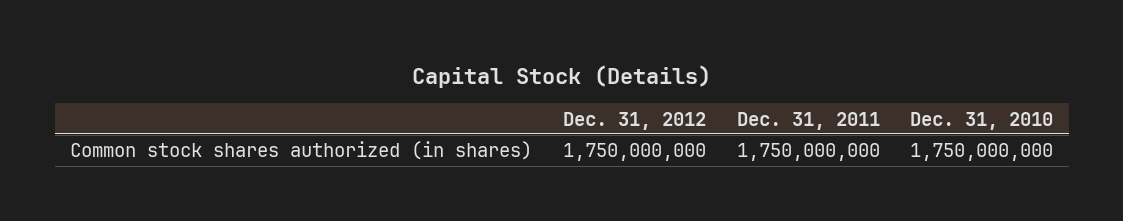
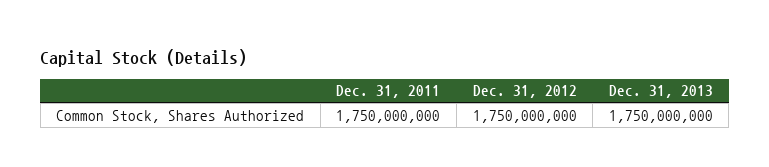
[910,111,1054,130] Dec. 31, 2010 -> none
none -> [608,85,713,99] Dec. 31, 2013
[70,141,533,161] Common stock shares authorized (in shares) -> [56,109,305,123] Common Stock, Shares Authorized

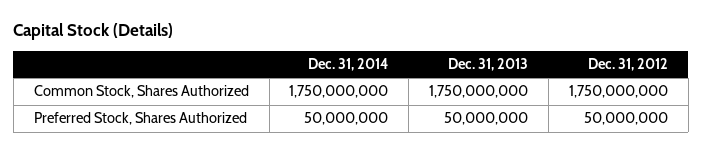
[336,85,441,99] Dec. 31, 2011 -> none
none -> [308,58,389,72] Dec. 31, 2014
none -> [33,112,247,126] Preferred Stock, Shares Authorized

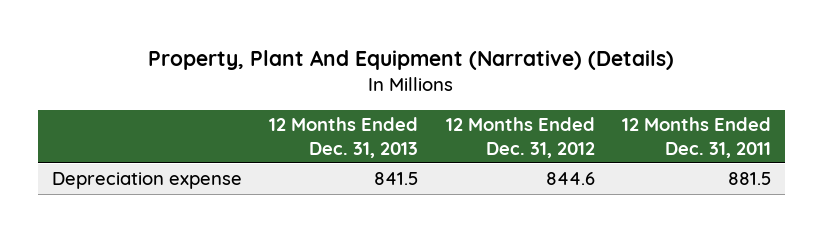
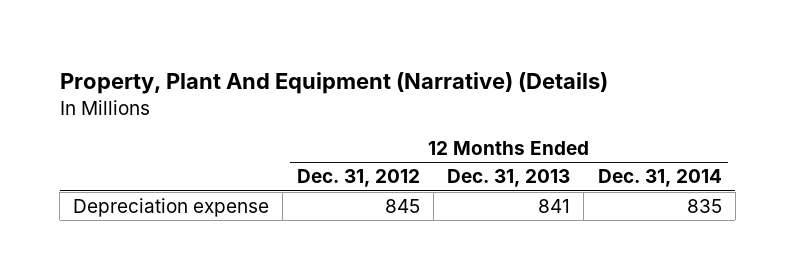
[622,116,772,158] 12 Months Ended Dec. 31, 2011 -> none
none -> [597,169,722,188] Dec. 31, 2014
[374,172,419,186] 841.5 -> [538,199,571,214] 841
[545,172,595,186] 844.6 -> [384,199,420,214] 845

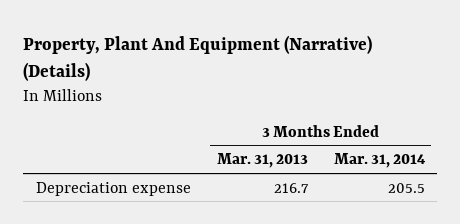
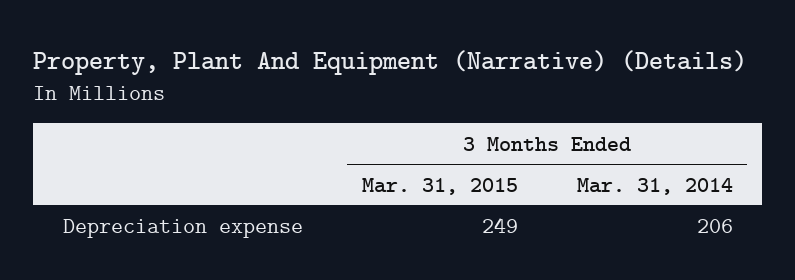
[216,153,308,169] Mar. 31, 2013 -> none
none -> [361,177,518,195] Mar. 31, 2015
[387,182,425,193] 205.5 -> [696,219,733,234] 206

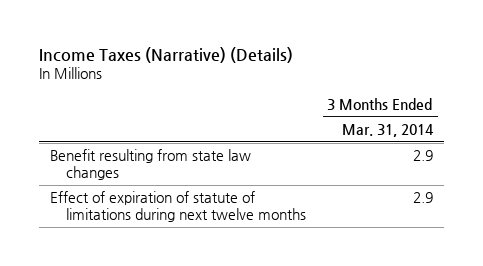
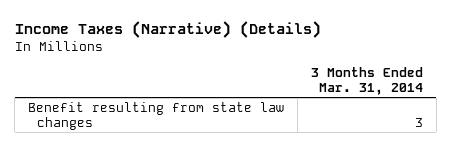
[49,191,307,222] Effect of expiration of statute of limitations during next twelve months -> none
[412,150,433,162] 2.9 -> [414,117,423,127] 3

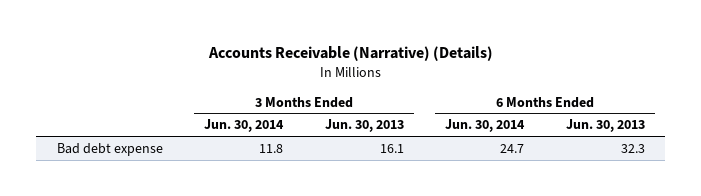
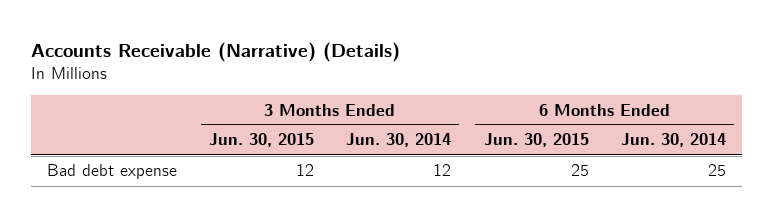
[324,119,404,133] Jun. 30, 2013 -> none
[565,119,645,133] Jun. 30, 2013 -> none
none -> [209,133,315,148] Jun. 30, 2015
none -> [483,133,589,148] Jun. 30, 2015
[259,144,284,154] 11.8 -> [433,164,452,177] 12
[500,144,525,154] 24.7 -> [707,164,726,177] 25

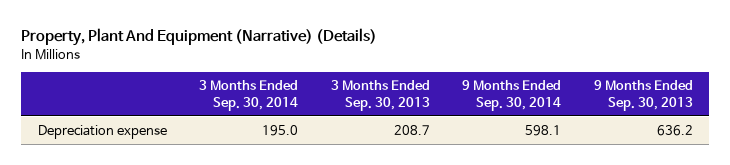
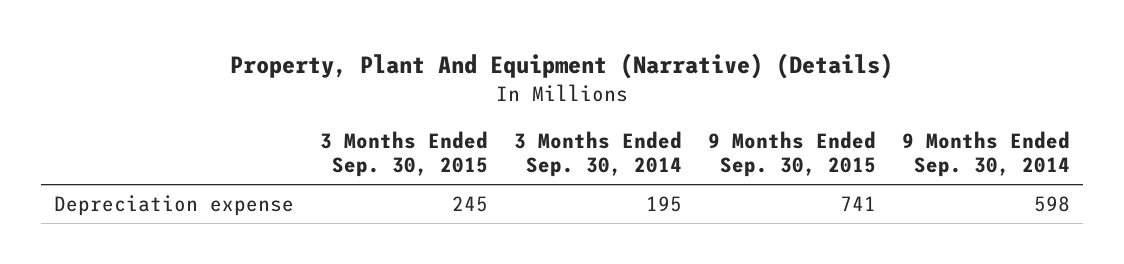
[330,80,430,111] 3 Months Ended Sep. 30, 2013 -> none
[593,80,693,111] 9 Months Ended Sep. 30, 2013 -> none
none -> [319,130,488,178] 3 Months Ended Sep. 30, 2015
none -> [707,130,876,178] 9 Months Ended Sep. 30, 2015
[262,125,299,137] 195.0 -> [645,196,682,213] 195
[525,125,562,137] 598.1 -> [1033,196,1070,213] 598

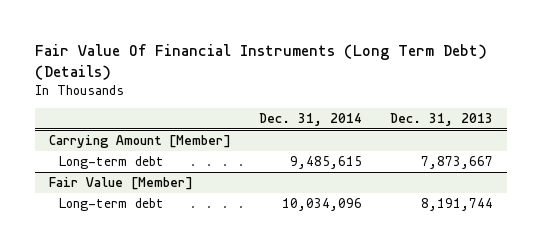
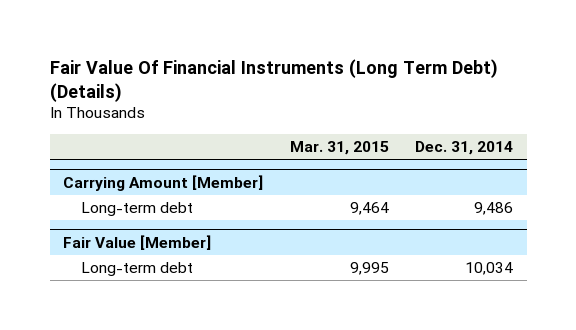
[389,112,493,126] Dec. 31, 2013 -> none
none -> [289,141,389,156] Mar. 31, 2015
[289,155,362,169] 9,485,615 -> [474,202,514,216] 9,486
[281,197,362,211] 10,034,096 -> [465,262,514,276] 10,034

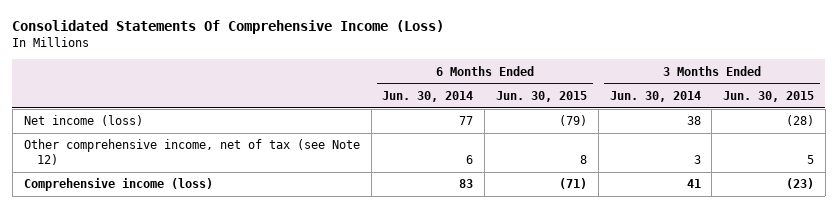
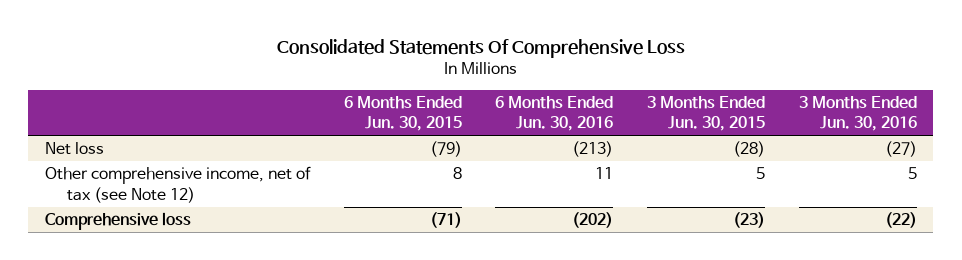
[12,20,445,35] Consolidated Statements Of Comprehensive Income (Loss) -> [276,38,685,58] Consolidated Statements Of Comprehensive Loss
[382,90,474,102] Jun. 30, 2014 -> none
[609,90,701,102] Jun. 30, 2014 -> none
none -> [495,96,614,132] 6 Months Ended Jun. 30, 2016
none -> [798,96,917,132] 3 Months Ended Jun. 30, 2016
[23,115,143,127] Net income (loss) -> [45,142,105,156] Net loss
[23,178,213,192] Comprehensive income (loss) -> [45,212,192,231] Comprehensive loss

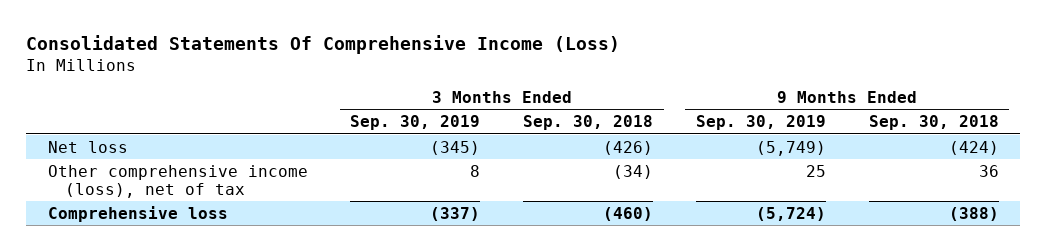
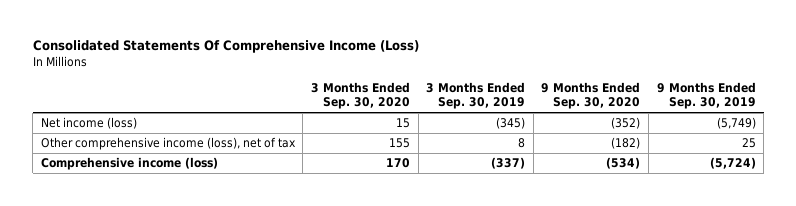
[523,115,654,131] Sep. 30, 2018 -> none
[868,115,999,131] Sep. 30, 2018 -> none
none -> [310,81,410,110] 3 Months Ended Sep. 30, 2020
none -> [541,81,641,110] 9 Months Ended Sep. 30, 2020
[47,140,128,153] Net loss -> [40,117,137,130] Net income (loss)
[47,205,228,222] Comprehensive loss -> [40,157,218,171] Comprehensive income (loss)

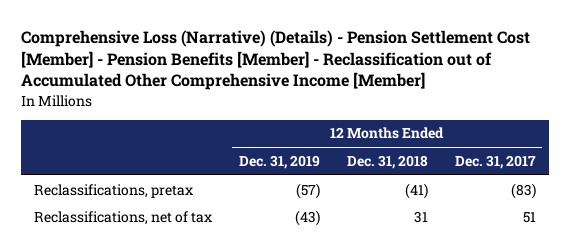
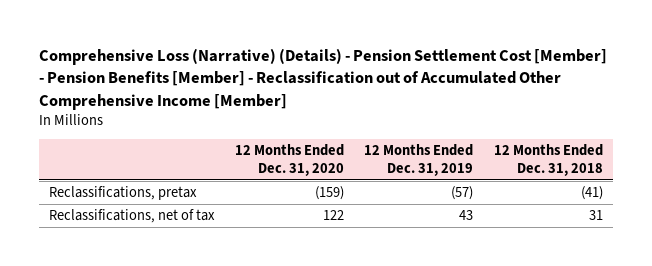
[454,154,536,169] Dec. 31, 2017 -> none
none -> [234,144,344,177] 12 Months Ended Dec. 31, 2020
[295,209,321,226] (43) -> [459,210,474,221] 43

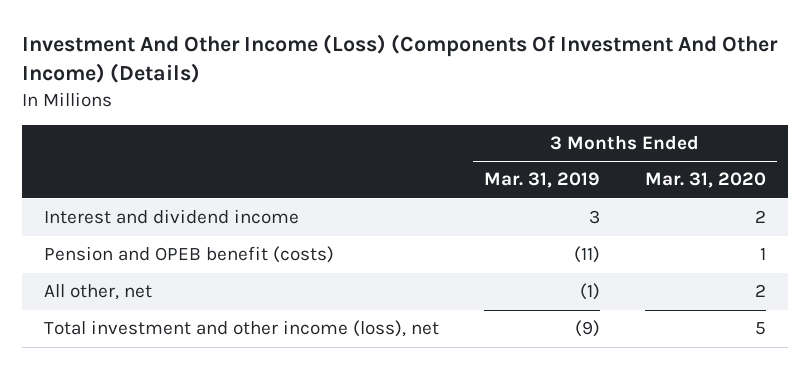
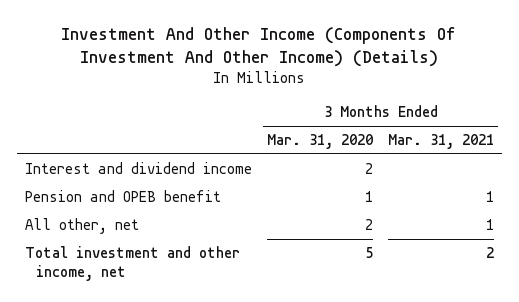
[21,34,778,84] Investment And Other Income (Loss) (Components Of Investment And Other Income) (Details) -> [61,27,457,68] Investment And Other Income (Components Of Investment And Other Income) (Details)
[483,172,600,189] Mar. 31, 2019 -> none
none -> [388,134,495,150] Mar. 31, 2021
[44,246,335,264] Pension and OPEB benefit (costs) -> [24,190,221,203] Pension and OPEB benefit
[44,320,440,338] Total investment and other income (loss), net -> [24,246,240,281] Total investment and other income, net

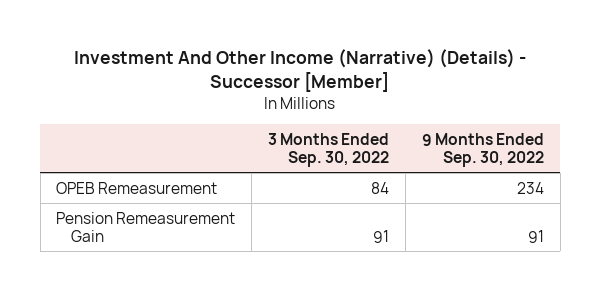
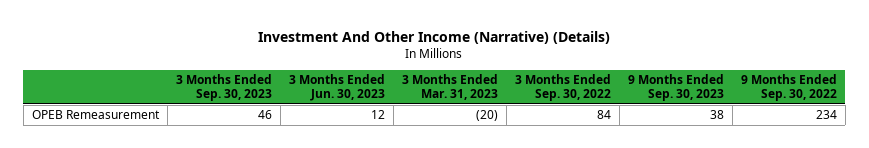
[74,48,527,92] Investment And Other Income (Narrative) (Details) - Successor [Member] -> [258,30,611,44] Investment And Other Income (Narrative) (Details)
none -> [175,74,272,102] 3 Months Ended Sep. 30, 2023
none -> [288,74,385,102] 3 Months Ended Jun. 30, 2023
none -> [401,74,498,101] 3 Months Ended Mar. 31, 2023
none -> [627,74,724,102] 9 Months Ended Sep. 30, 2023
[56,211,236,242] Pension Remeasurement Gain -> none

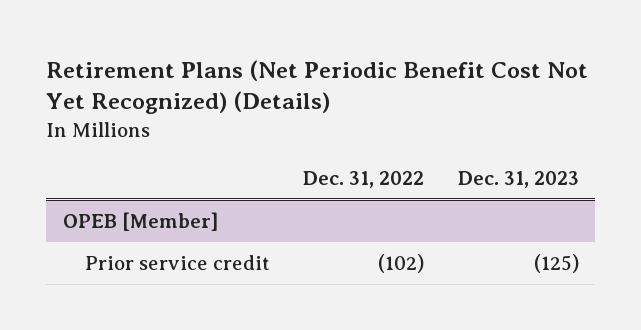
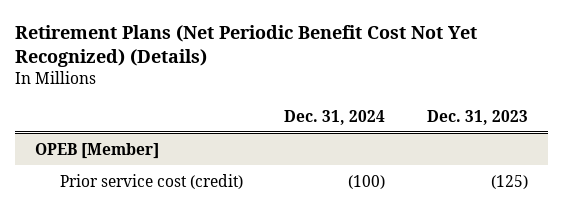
[303,171,425,189] Dec. 31, 2022 -> none
none -> [284,109,386,125] Dec. 31, 2024
[85,254,271,270] Prior service credit -> [59,173,243,189] Prior service cost (credit)

